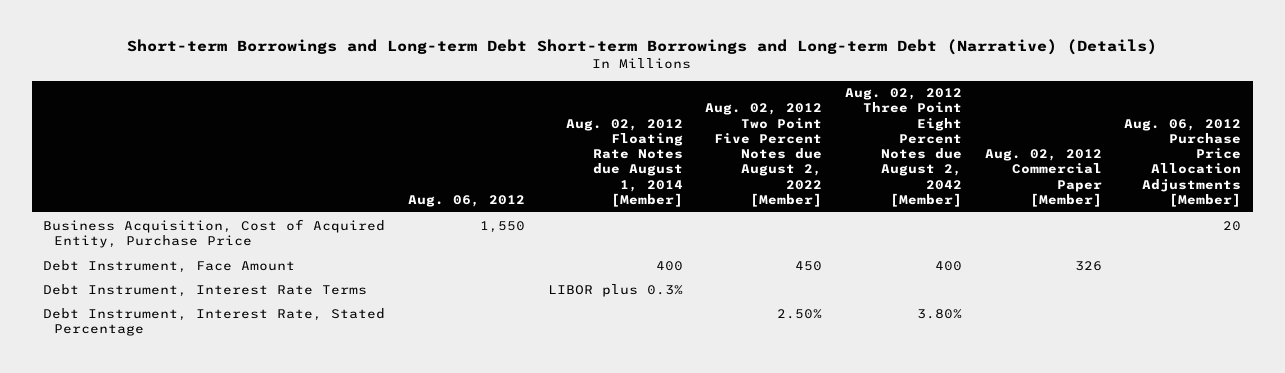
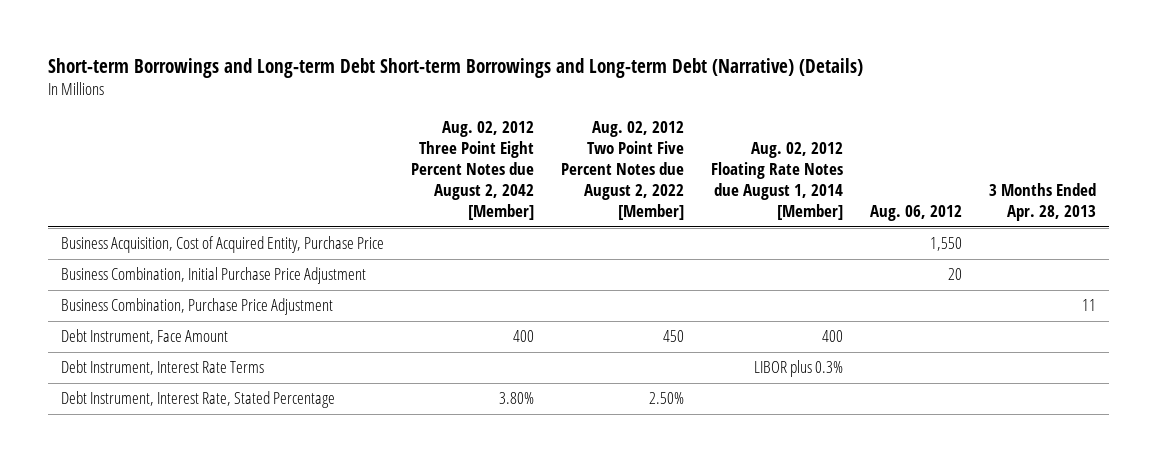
[984,149,1102,207] Aug. 02, 2012 Commercial Paper [Member] -> none
[1124,118,1242,207] Aug. 06, 2012 Purchase Price Allocation Adjustments [Member] -> none
none -> [988,183,1096,222] 3 Months Ended Apr. 28, 2013
none -> [61,267,367,285] Business Combination, Initial Purchase Price Adjustment
none -> [61,298,334,316] Business Combination, Purchase Price Adjustment

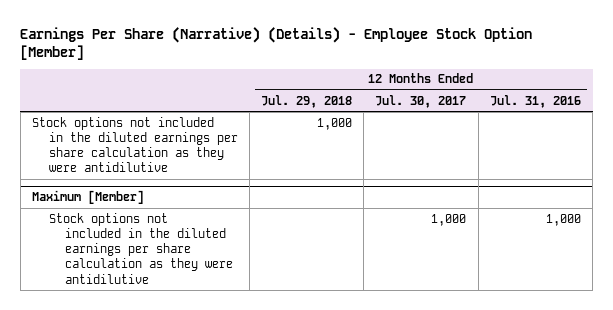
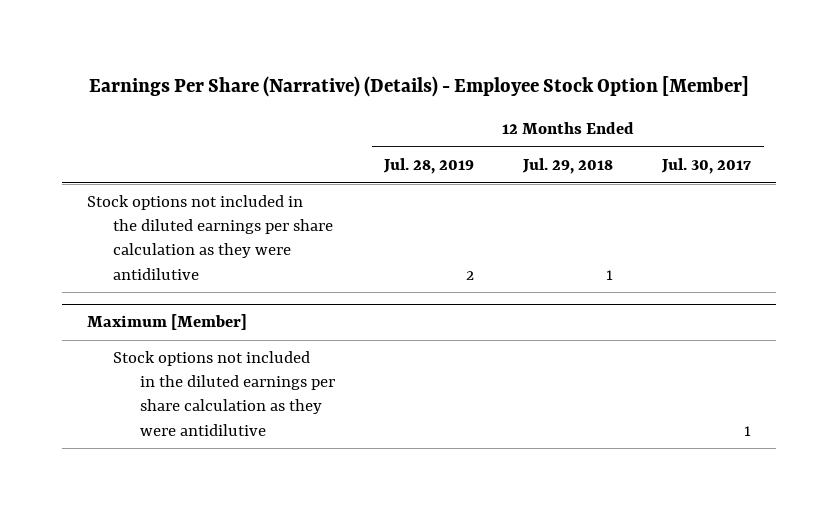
[489,94,581,108] Jul. 31, 2016 -> none
none -> [383,158,475,175] Jul. 28, 2019
[317,117,353,130] 1,000 -> [606,269,614,280] 1
[431,213,467,226] 1,000 -> [744,425,752,436] 1

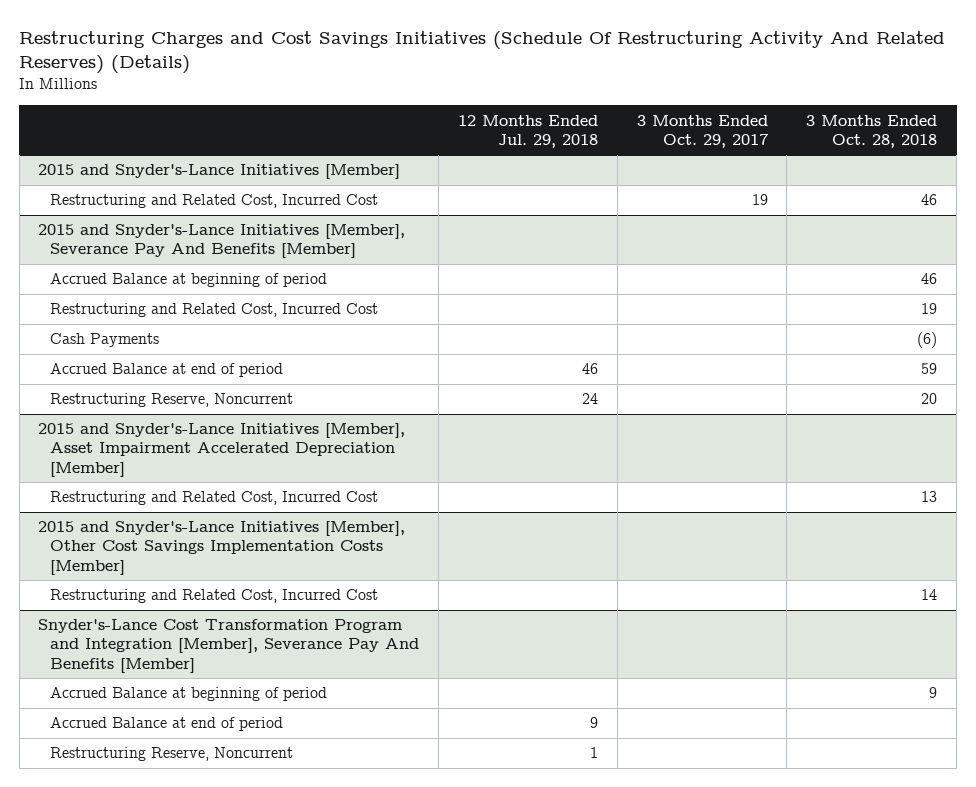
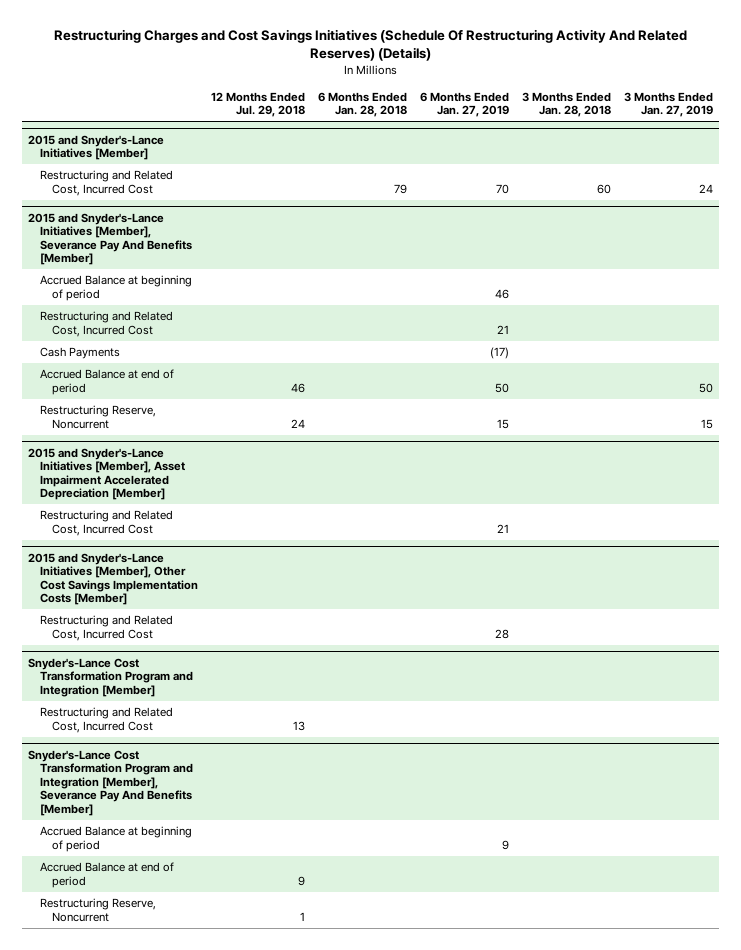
[636,114,768,148] 3 Months Ended Oct. 29, 2017 -> none
[806,114,938,148] 3 Months Ended Oct. 28, 2018 -> none
none -> [317,91,407,118] 6 Months Ended Jan. 28, 2018
none -> [419,91,509,118] 6 Months Ended Jan. 27, 2019
none -> [521,91,611,118] 3 Months Ended Jan. 28, 2018
none -> [623,91,713,118] 3 Months Ended Jan. 27, 2019
none -> [28,658,194,697] Snyder's-Lance Cost Transformation Program and Integration [Member]
none -> [40,707,174,733] Restructuring and Related Cost, Incurred Cost

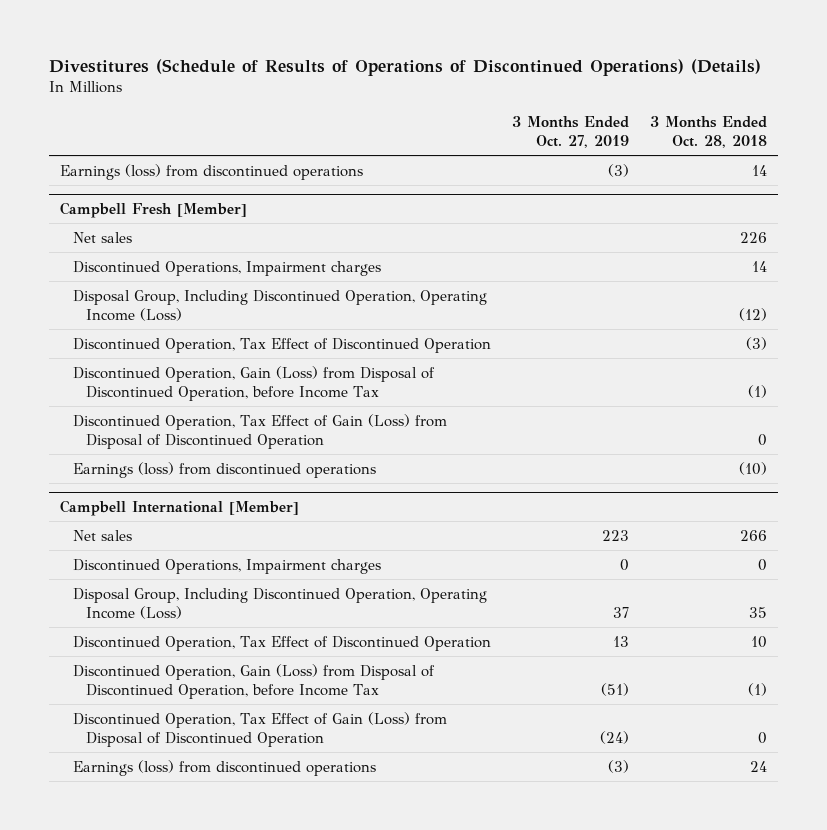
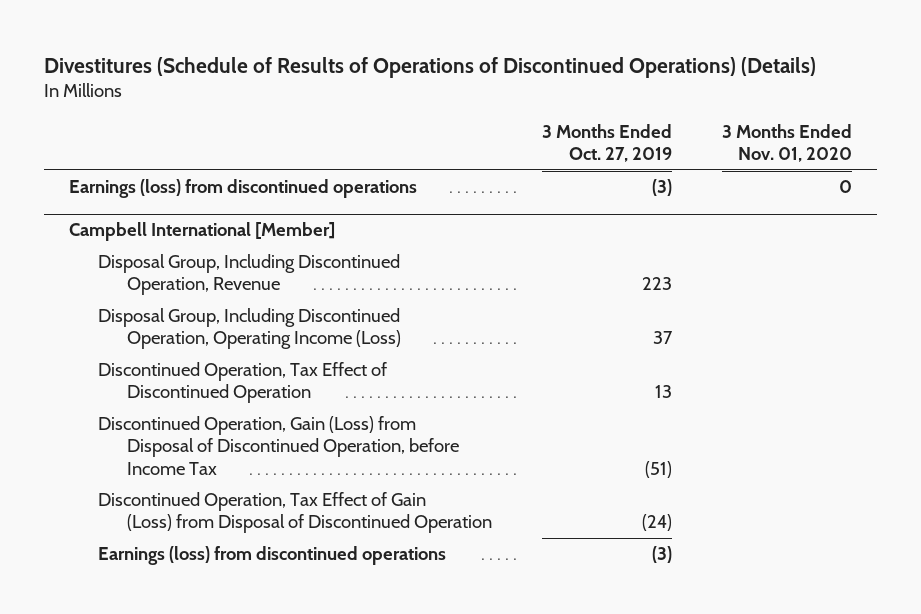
[650,116,768,149] 3 Months Ended Oct. 28, 2018 -> none
none -> [721,123,852,163] 3 Months Ended Nov. 01, 2020
[59,202,247,219] Campbell Fresh [Member] -> none
[72,231,132,243] Net sales -> none
[72,260,381,276] Discontinued Operations, Impairment charges -> none
[72,289,487,321] Disposal Group, Including Discontinued Operation, Operating Income (Loss) -> none
[72,337,491,353] Discontinued Operation, Tax Effect of Discontinued Operation -> none
[72,365,435,401] Discontinued Operation, Gain (Loss) from Disposal of Discontinued Operation, before Income Tax -> none
[72,413,447,449] Discontinued Operation, Tax Effect of Gain (Loss) from Disposal of Discontinued Operation -> none
[72,461,376,478] Earnings (loss) from discontinued operations -> none
[72,558,381,574] Discontinued Operations, Impairment charges -> none
[72,529,132,541] Net sales -> [97,254,400,296] Disposal Group, Including Discontinued Operation, Revenue

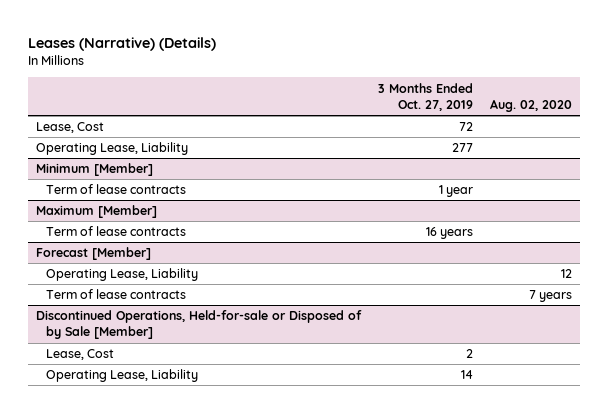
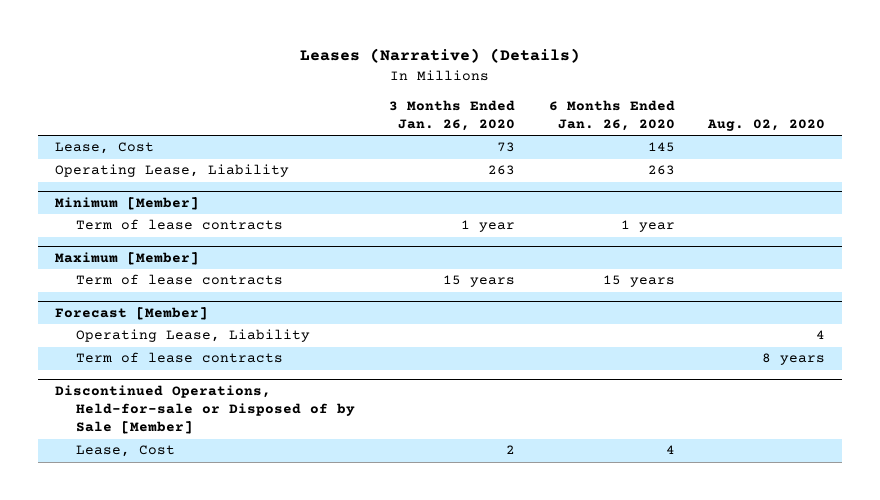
[377,82,473,111] 3 Months Ended Oct. 27, 2019 -> none
none -> [388,99,515,131] 3 Months Ended Jan. 26, 2020
none -> [548,99,675,131] 6 Months Ended Jan. 26, 2020
[560,269,572,279] 12 -> [816,330,826,340] 4
[528,290,572,303] 7 years -> [762,353,826,366] 8 years
[45,369,198,383] Operating Lease, Liability -> none

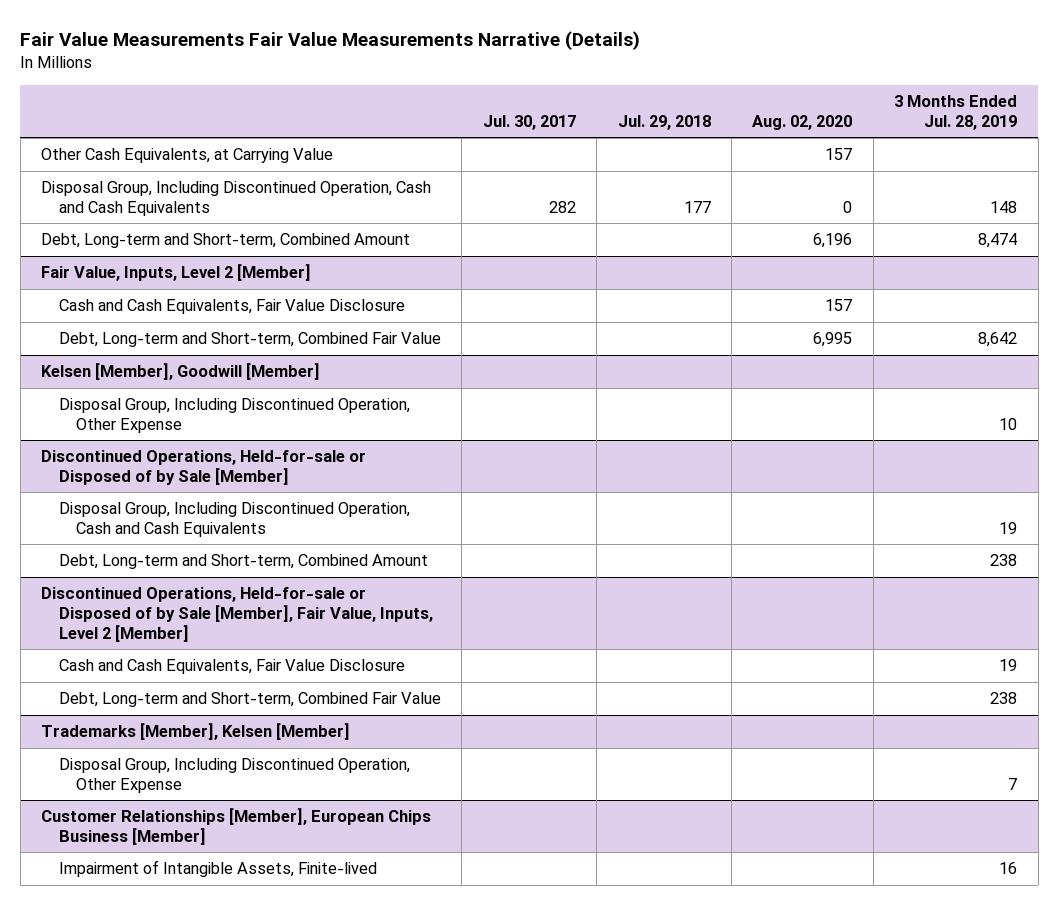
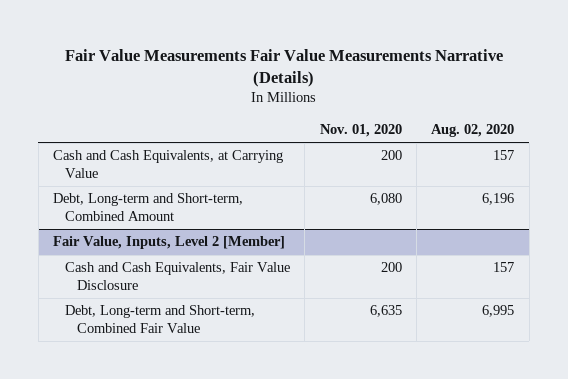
[482,114,576,130] Jul. 30, 2017 -> none
[617,114,711,130] Jul. 29, 2018 -> none
[894,95,1018,130] 3 Months Ended Jul. 28, 2019 -> none
none -> [319,124,402,138] Nov. 01, 2020
[41,181,432,216] Disposal Group, Including Discontinued Operation, Cash and Cash Equivalents -> none
[41,148,334,164] Other Cash Equivalents, at Carrying Value -> [53,150,284,178] Cash and Cash Equivalents, at Carrying Value
[41,363,321,381] Kelsen [Member], Goodwill [Member] -> none
[58,398,410,433] Disposal Group, Including Discontinued Operation, Other Expense -> none
[41,450,367,485] Discontinued Operations, Held-for-sale or Disposed of by Sale [Member] -> none
[58,502,410,537] Disposal Group, Including Discontinued Operation, Cash and Cash Equivalents -> none
[58,554,428,570] Debt, Long-term and Short-term, Combined Amount -> none
[41,587,433,642] Discontinued Operations, Held-for-sale or Disposed of by Sale [Member], Fair Value, Inputs, Level 2 [Member] -> none
[58,659,405,675] Cash and Cash Equivalents, Fair Value Disclosure -> none
[58,692,441,708] Debt, Long-term and Short-term, Combined Fair Value -> none
[41,723,351,741] Trademarks [Member], Kelsen [Member] -> none
[58,758,410,793] Disposal Group, Including Discontinued Operation, Other Expense -> none
[41,808,432,845] Customer Relationships [Member], European Chips Business [Member] -> none
[58,860,377,878] Impairment of Intangible Assets, Finite-lived -> none

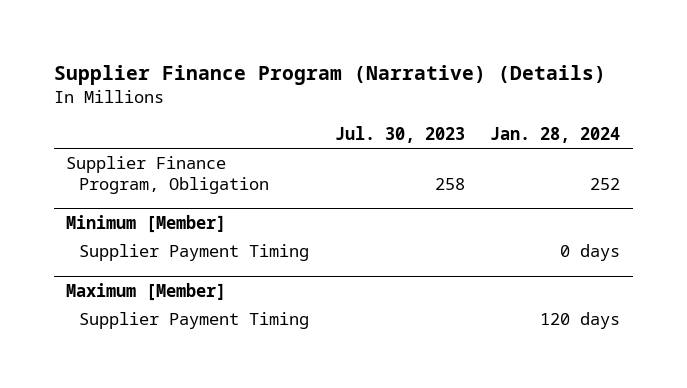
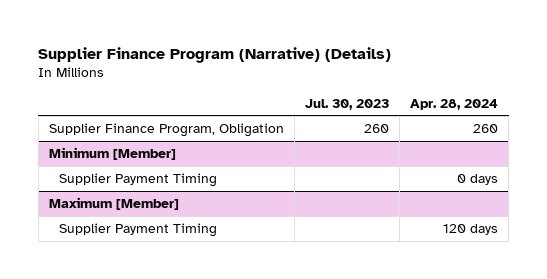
[490,127,621,144] Jan. 28, 2024 -> none
none -> [410,98,499,110] Apr. 28, 2024
[434,177,465,190] 258 -> [364,123,390,133] 260

